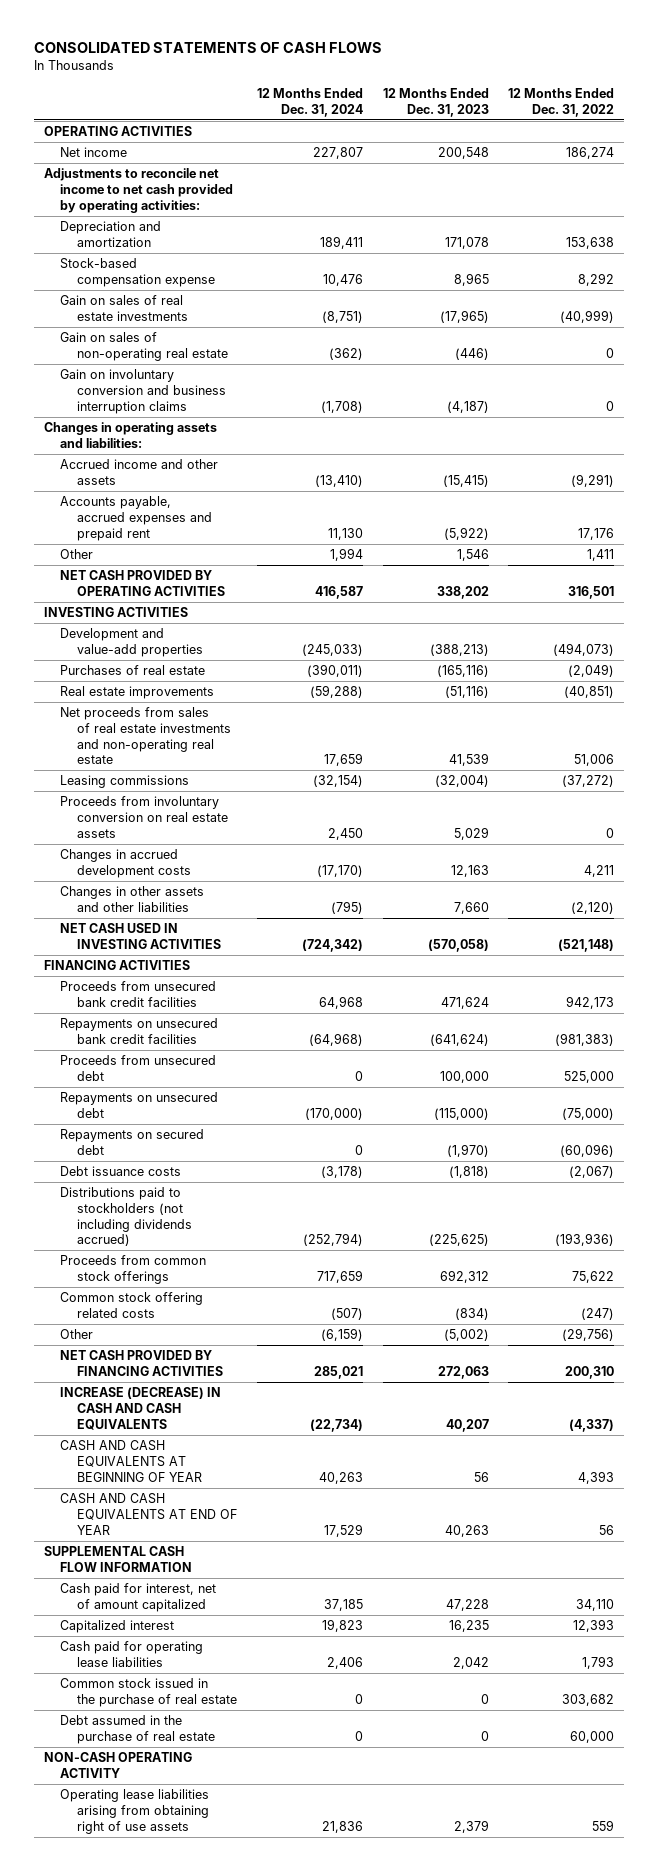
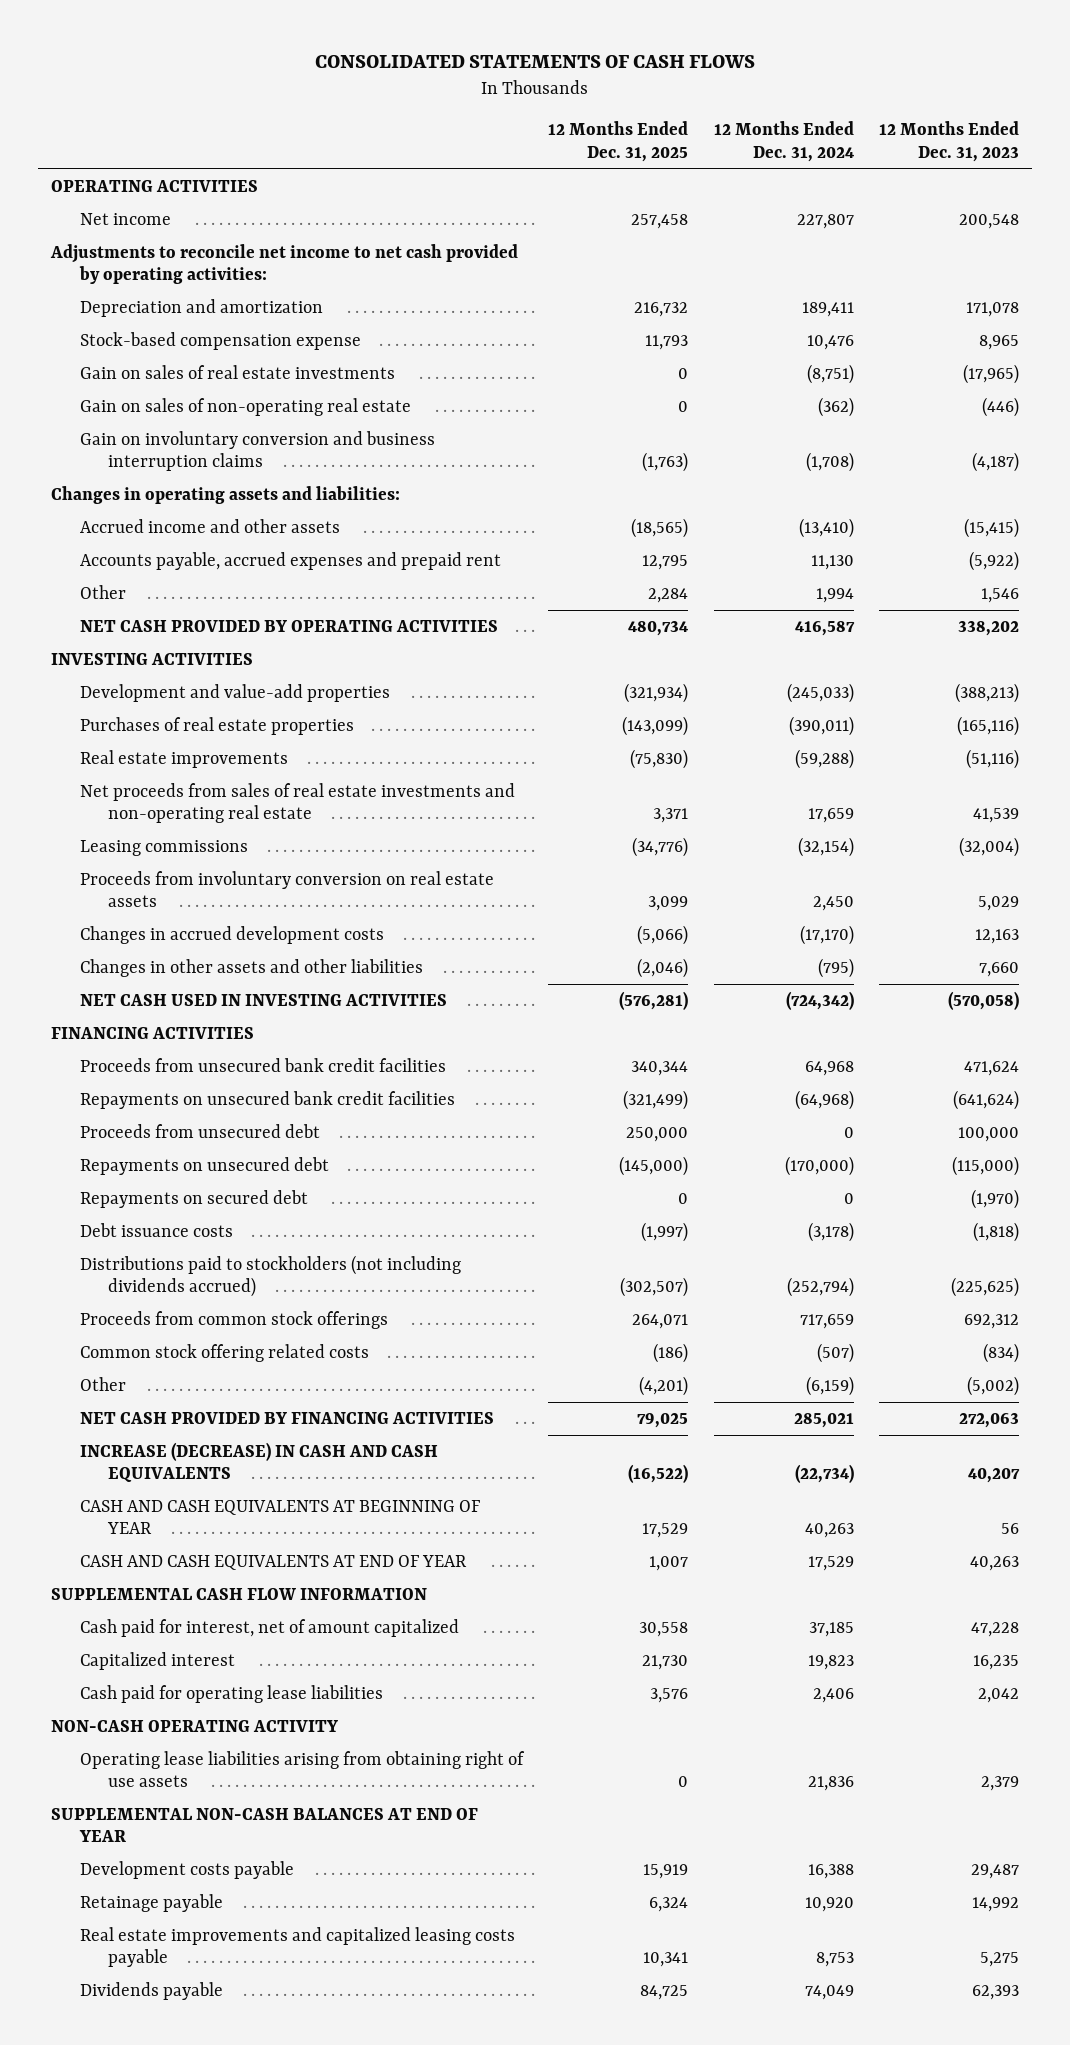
[508,88,615,117] 12 Months Ended Dec. 31, 2022 -> none
none -> [548,121,689,162] 12 Months Ended Dec. 31, 2025
[60,665,206,676] Purchases of real estate -> [79,716,354,735] Purchases of real estate properties
[60,1678,237,1707] Common stock issued in the purchase of real estate -> none
[60,1715,215,1744] Debt assumed in the purchase of real estate -> none
none -> [50,1807,478,1843] SUPPLEMENTAL NON-CASH BALANCES AT END OF YEAR
none -> [79,1860,294,1879] Development costs payable
none -> [79,1893,223,1912] Retainage payable
none -> [79,1926,515,1968] Real estate improvements and capitalized leasing costs payable
none -> [79,1981,223,2000] Dividends payable

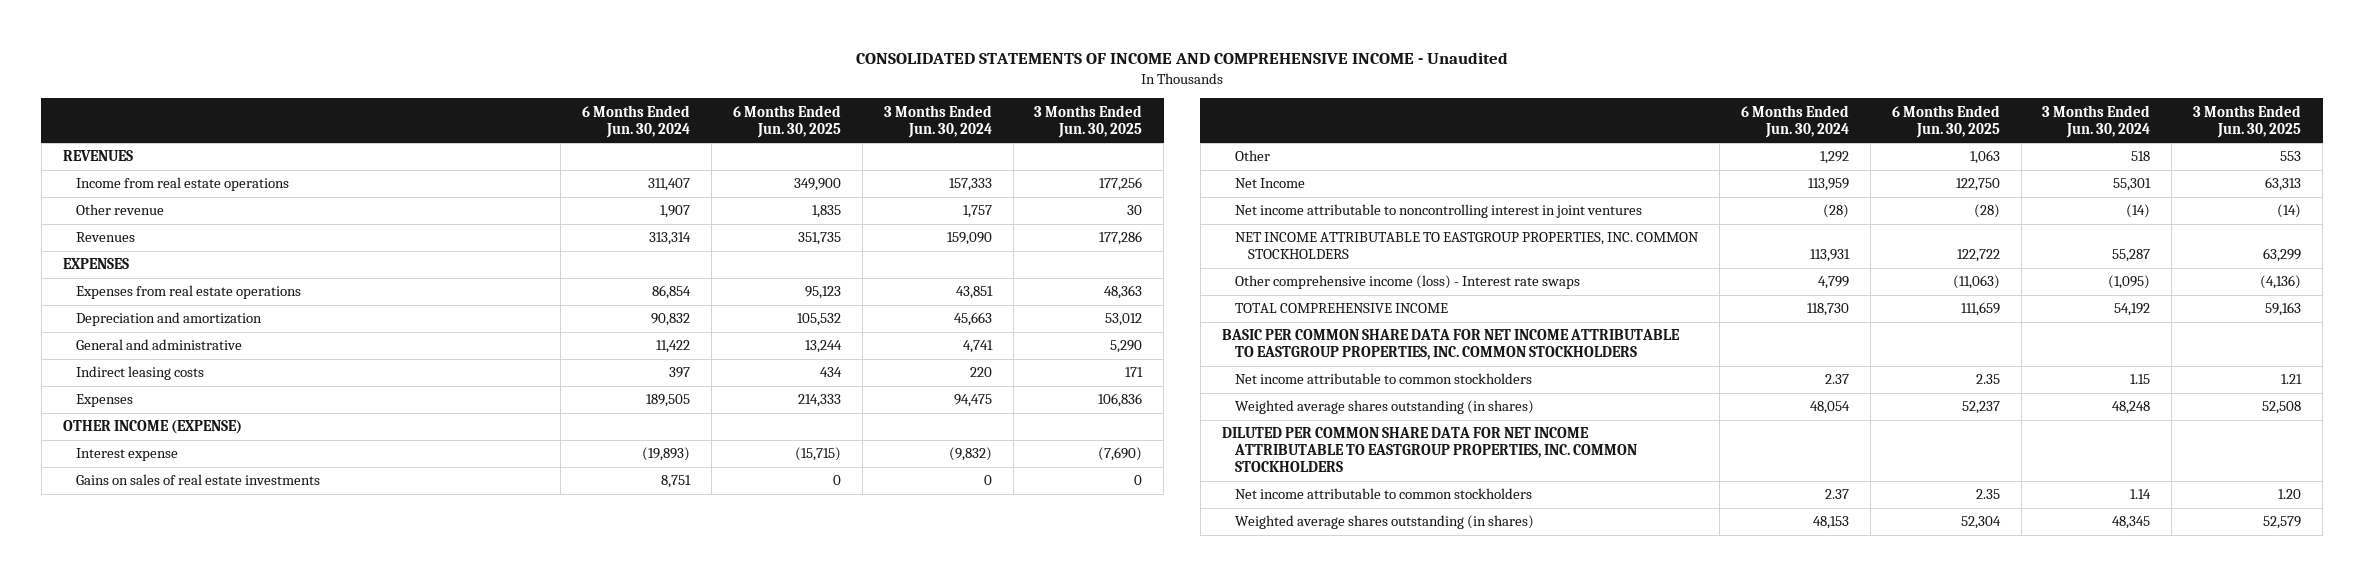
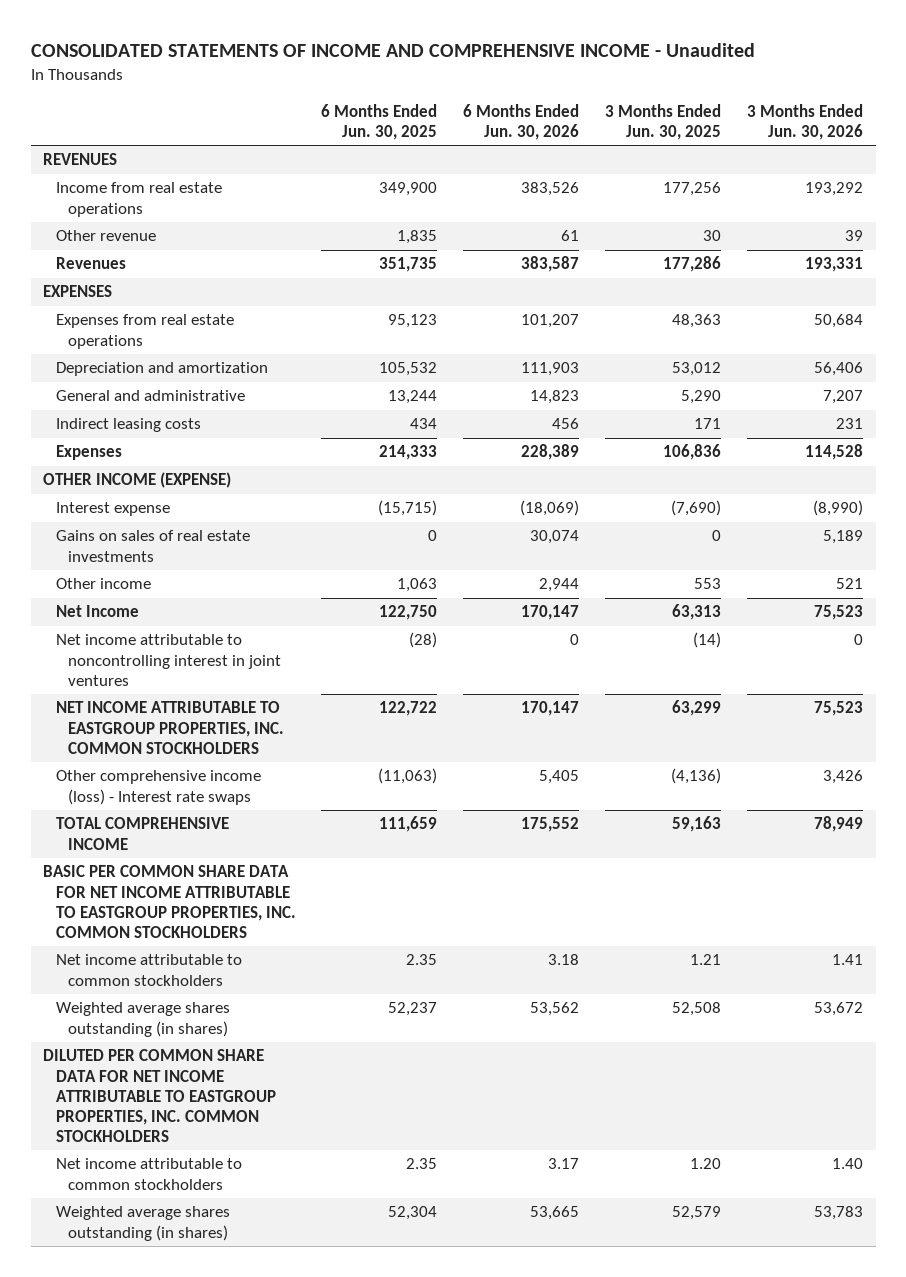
[582,104,691,138] 6 Months Ended Jun. 30, 2024 -> none
[883,104,992,138] 3 Months Ended Jun. 30, 2024 -> none
none -> [463,104,580,141] 6 Months Ended Jun. 30, 2026
none -> [746,104,863,141] 3 Months Ended Jun. 30, 2026
[1235,150,1271,162] Other -> [55,578,151,590] Other income

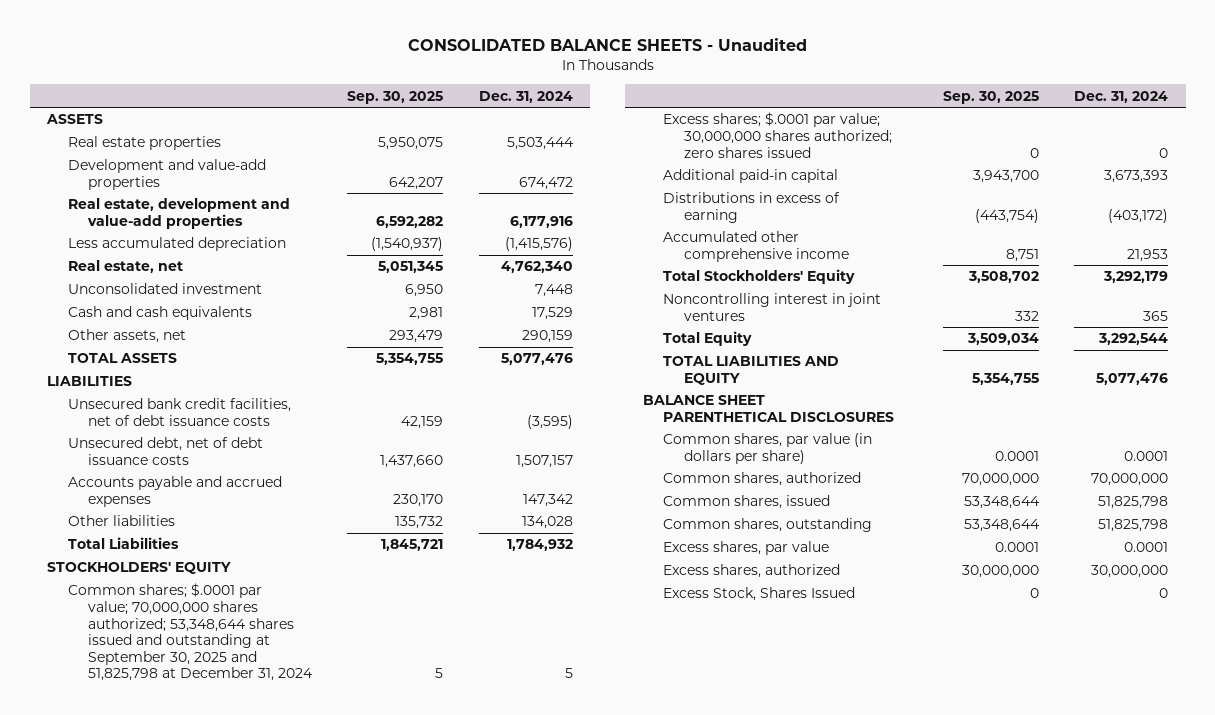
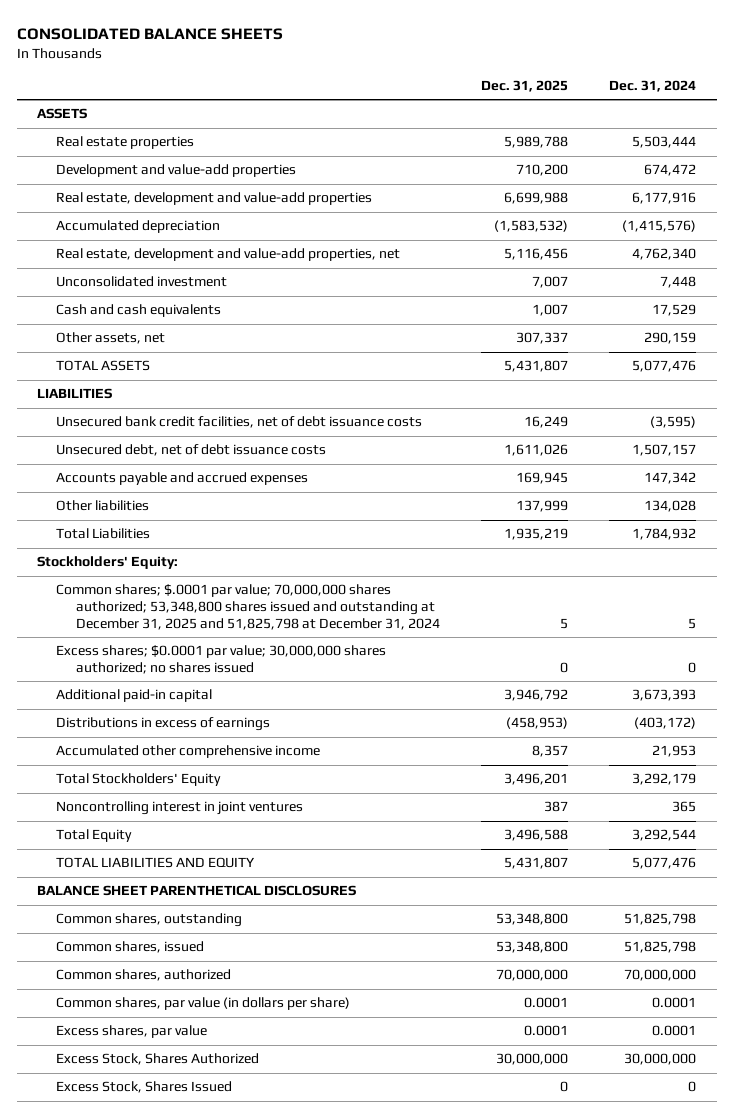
[407,38,807,52] CONSOLIDATED BALANCE SHEETS - Unaudited -> [16,27,283,40] CONSOLIDATED BALANCE SHEETS
[347,90,444,104] Sep. 30, 2025 -> none
none -> [480,80,568,93] Dec. 31, 2025
[67,237,286,252] Less accumulated depreciation -> [56,220,221,234] Accumulated depreciation
[67,260,183,274] Real estate, net -> [56,248,401,262] Real estate, development and value-add properties, net
[47,562,232,575] STOCKHOLDERS' EQUITY -> [37,556,179,570] Stockholders' Equity:
[67,583,314,682] Common shares; $.0001 par value; 70,000,000 shares authorized; 53,348,644 shares issued and outstanding at September 30, 2025 and 51,825,798 at December 31, 2024 -> [56,584,440,630] Common shares; $.0001 par value; 70,000,000 shares authorized; 53,348,800 shares issued and outstanding at December 31, 2025 and 51,825,798 at December 31, 2024
[663,112,892,158] Excess shares; $.0001 par value; 30,000,000 shares authorized; zero shares issued -> [56,645,387,675] Excess shares; $0.0001 par value; 30,000,000 shares authorized; no shares issued
[663,192,841,223] Distributions in excess of earning -> [56,717,271,732] Distributions in excess of earnings
[663,495,831,510] Common shares, issued -> [56,941,205,954] Common shares, issued
[663,472,862,487] Common shares, authorized -> [56,969,232,982] Common shares, authorized
[663,433,873,464] Common shares, par value (in dollars per share) -> [56,997,351,1011] Common shares, par value (in dollars per share)
[663,564,841,579] Excess shares, authorized -> [56,1053,260,1066] Excess Stock, Shares Authorized

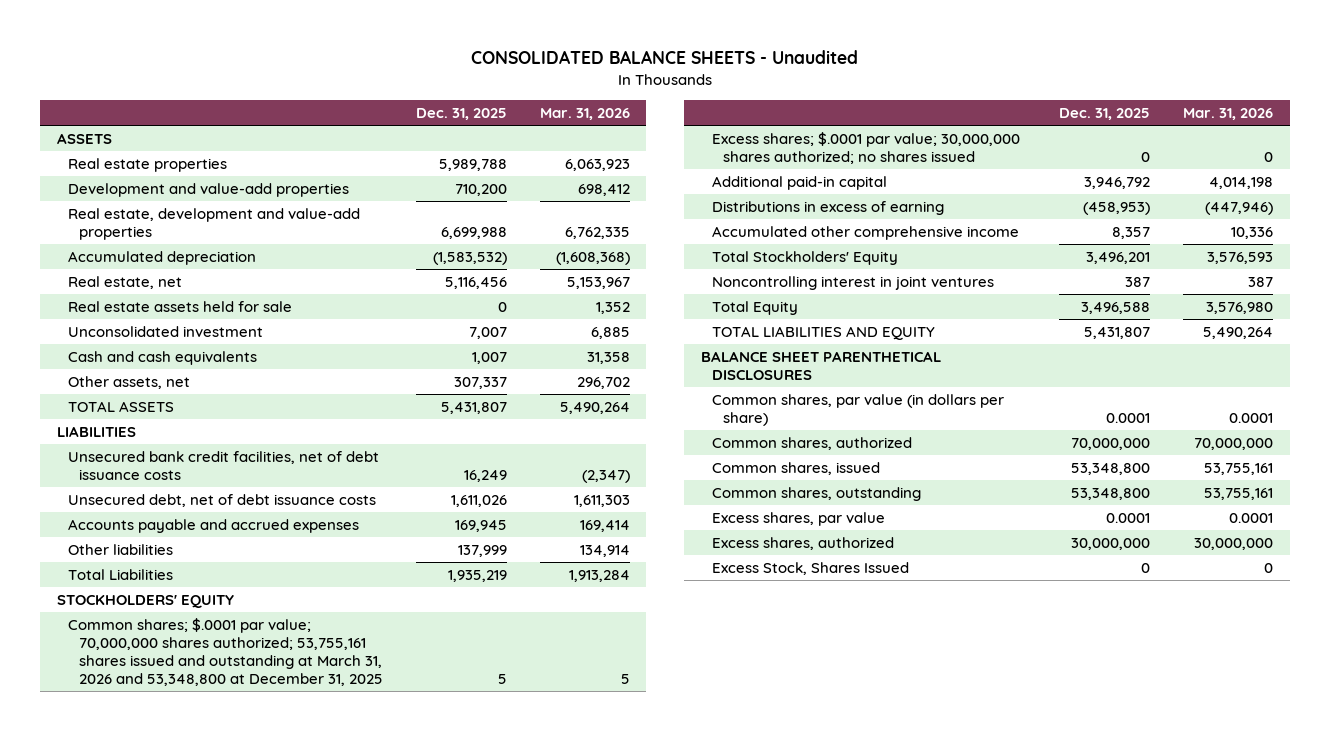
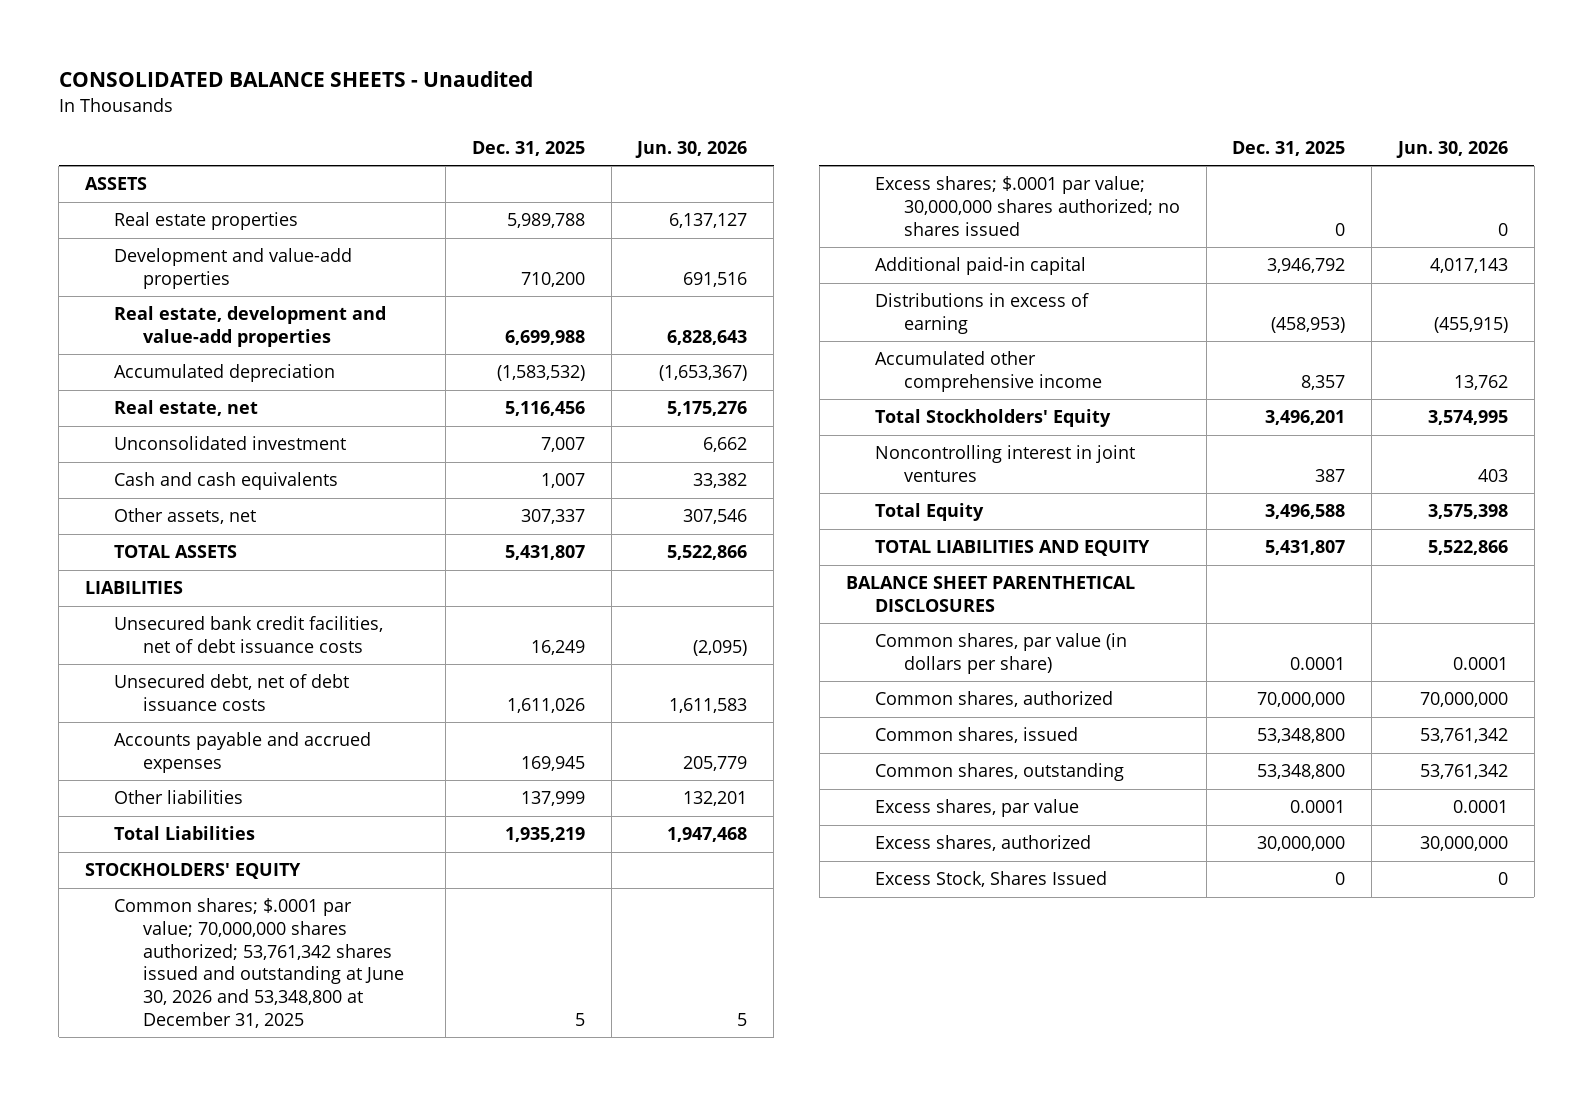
[539,108,630,121] Mar. 31, 2026 -> none
none -> [635,141,748,159] Jun. 30, 2026
[67,301,292,313] Real estate assets held for sale -> none
[67,618,383,686] Common shares; $.0001 par value; 70,000,000 shares authorized; 53,755,161 shares issued and outstanding at March 31, 2026 and 53,348,800 at December 31, 2025 -> [114,898,405,1028] Common shares; $.0001 par value; 70,000,000 shares authorized; 53,761,342 shares issued and outstanding at June 30, 2026 and 53,348,800 at December 31, 2025

